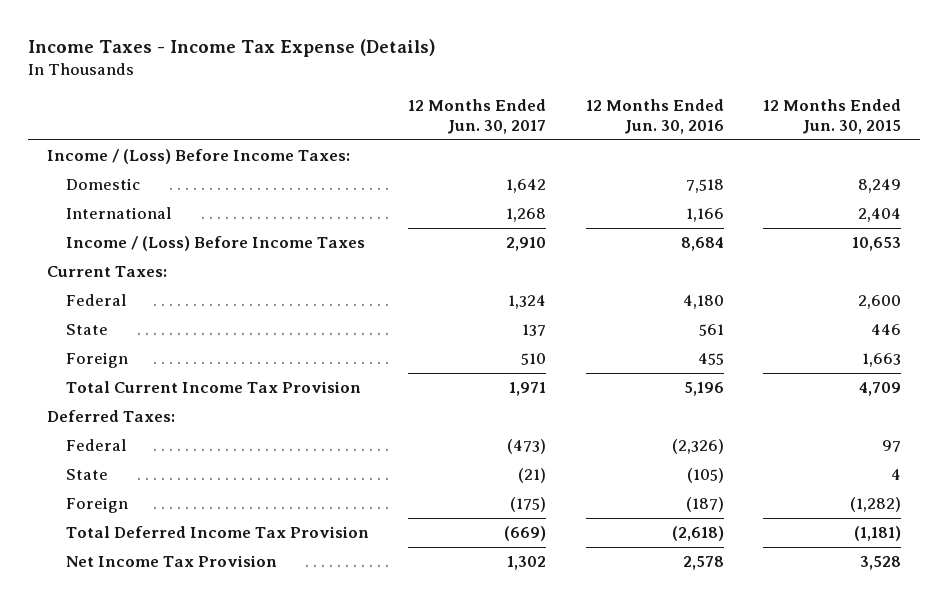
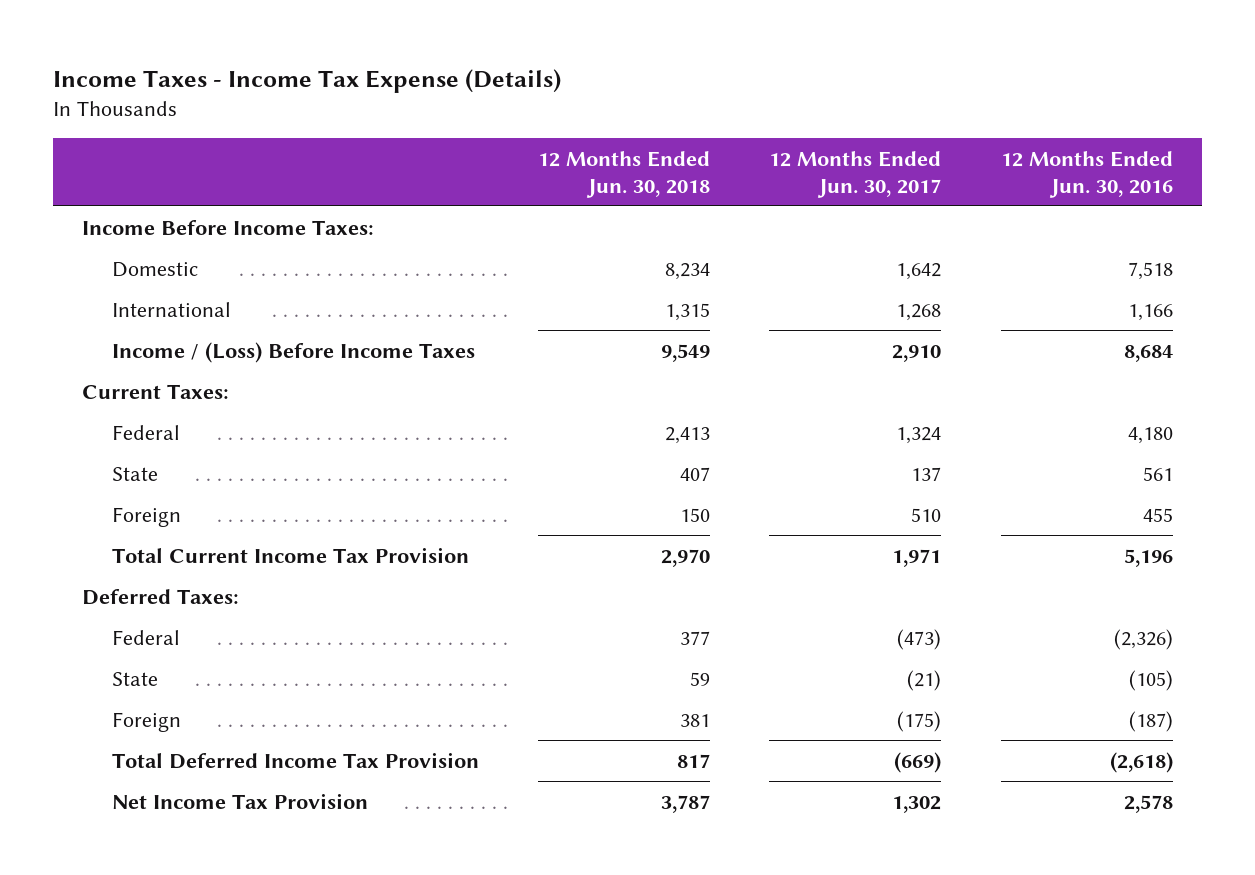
[762,99,901,135] 12 Months Ended Jun. 30, 2015 -> none
none -> [538,150,711,198] 12 Months Ended Jun. 30, 2018
[47,148,351,164] Income / (Loss) Before Income Taxes: -> [82,219,375,235] Income Before Income Taxes:

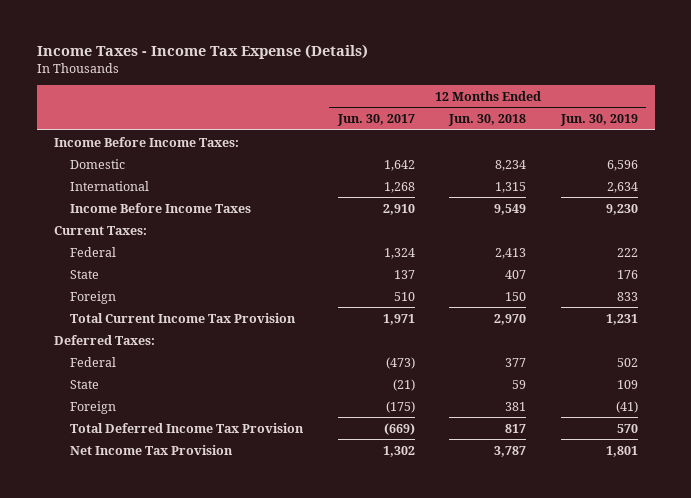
[1000,150,1173,198] 12 Months Ended Jun. 30, 2016 -> none
none -> [559,114,638,127] Jun. 30, 2019
[111,341,475,363] Income / (Loss) Before Income Taxes -> [70,202,252,213] Income Before Income Taxes

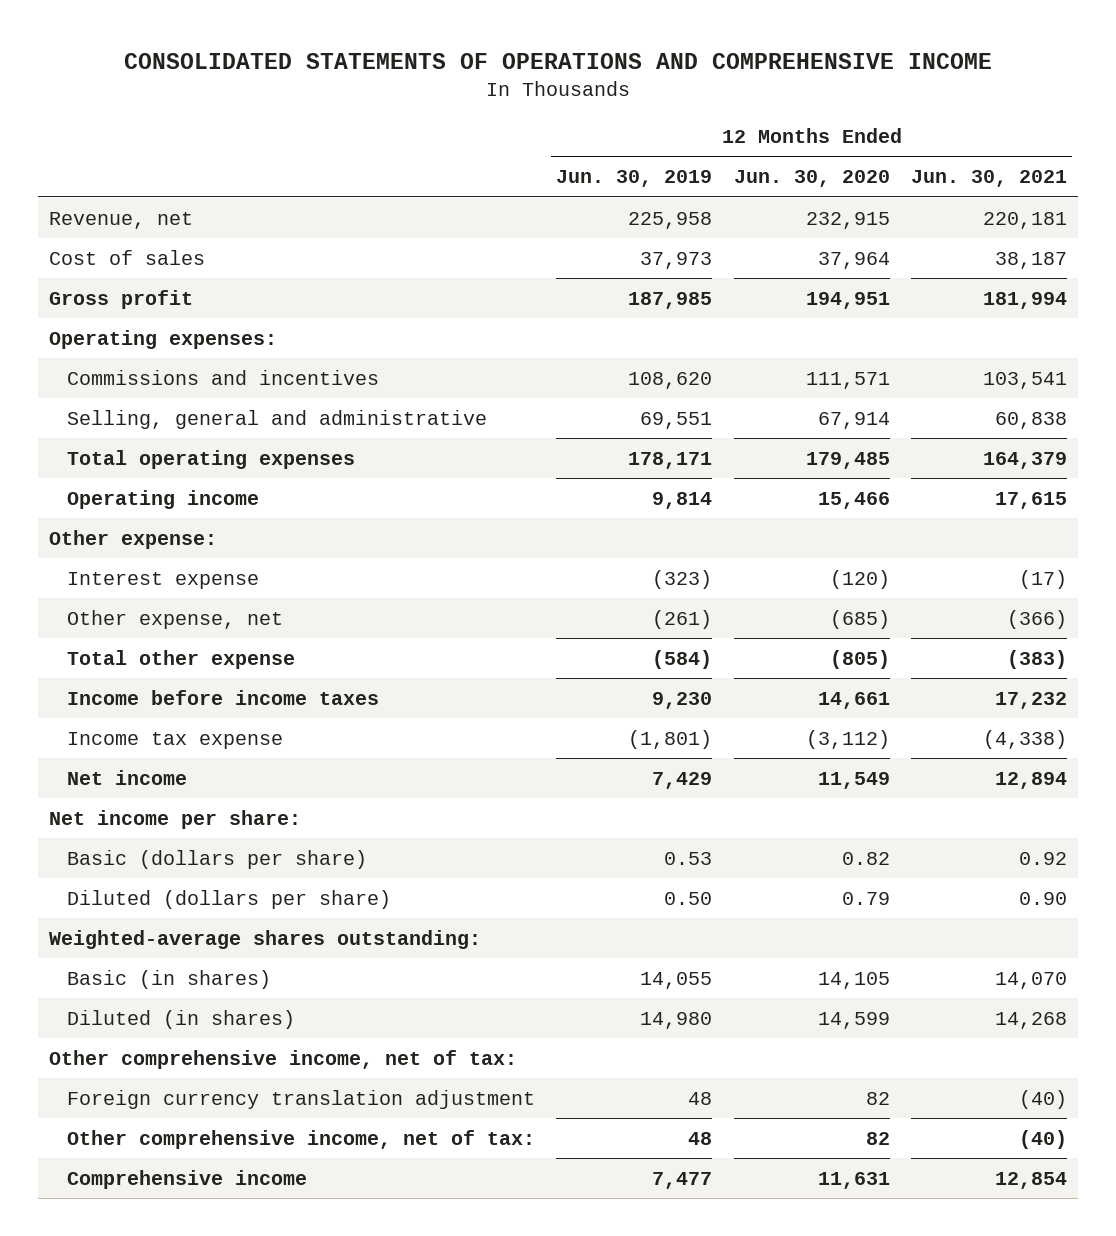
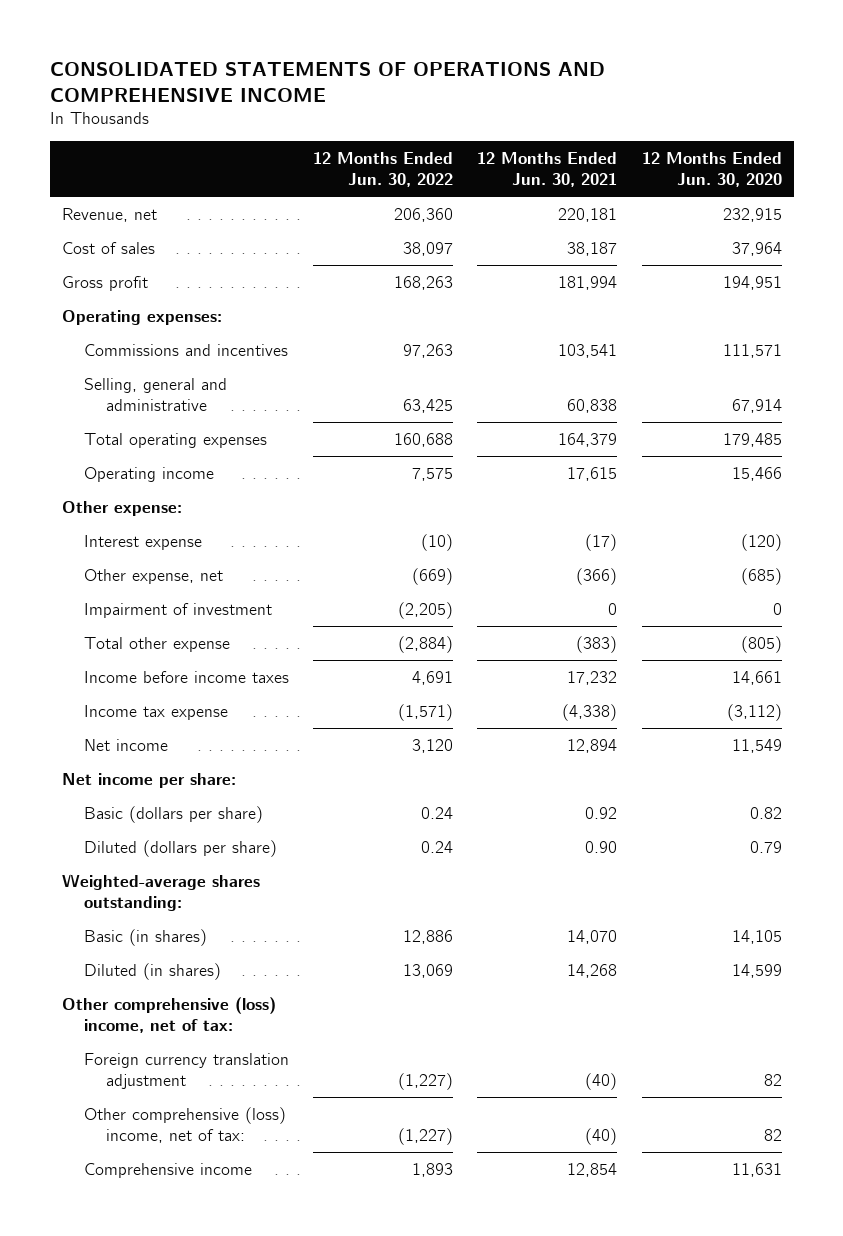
[556,169,713,187] Jun. 30, 2019 -> none
none -> [313,151,454,188] 12 Months Ended Jun. 30, 2022
none -> [83,602,272,618] Impairment of investment
[49,1049,518,1069] Other comprehensive income, net of tax: -> [61,996,276,1034] Other comprehensive (loss) income, net of tax:
[66,1129,535,1149] Other comprehensive income, net of tax: -> [83,1106,286,1144] Other comprehensive (loss) income, net of tax:

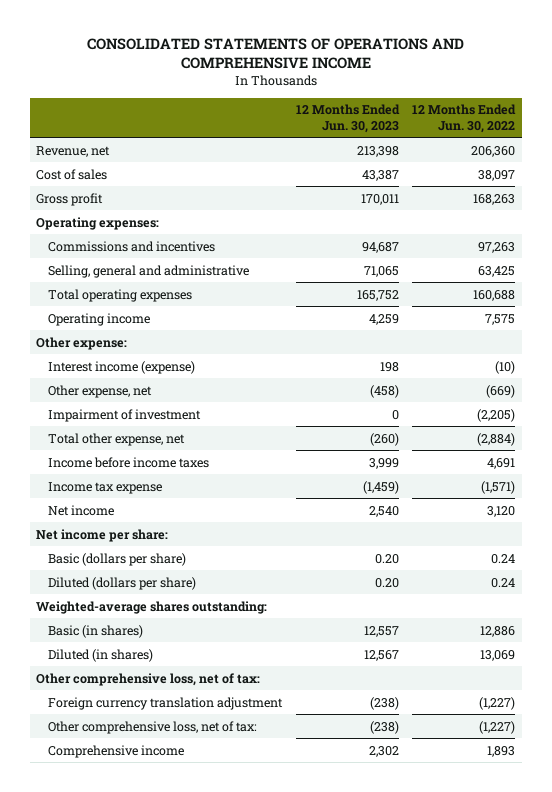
[477,151,618,188] 12 Months Ended Jun. 30, 2021 -> none
[641,151,782,188] 12 Months Ended Jun. 30, 2020 -> none
none -> [295,104,400,133] 12 Months Ended Jun. 30, 2023
[83,534,202,550] Interest expense -> [48,360,196,374] Interest income (expense)
[83,636,230,652] Total other expense -> [48,432,186,446] Total other expense, net
[61,996,276,1034] Other comprehensive (loss) income, net of tax: -> [36,672,261,686] Other comprehensive loss, net of tax:
[83,1106,286,1144] Other comprehensive (loss) income, net of tax: -> [48,720,258,734] Other comprehensive loss, net of tax:

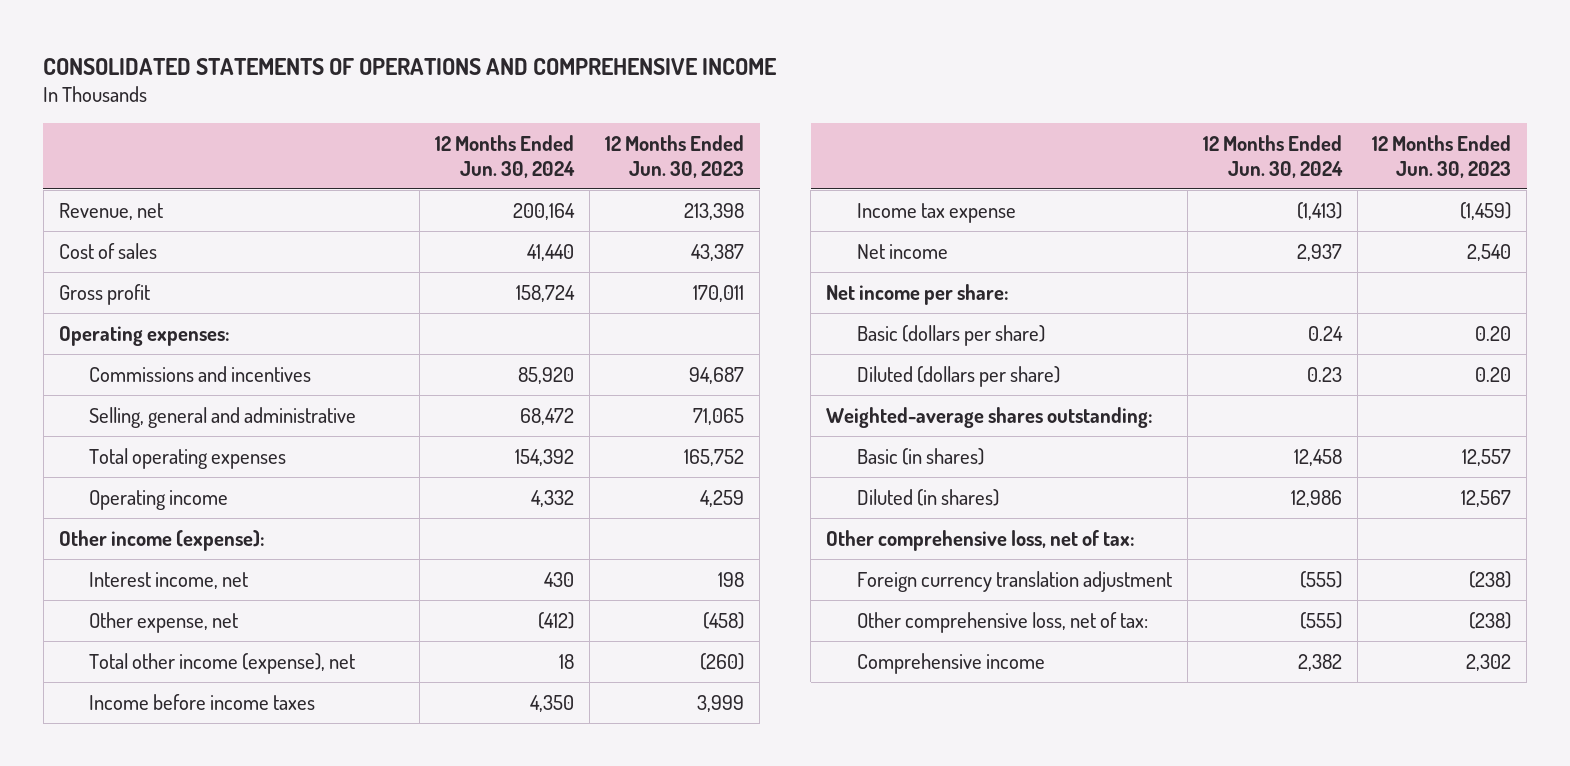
[412,104,517,133] 12 Months Ended Jun. 30, 2022 -> none
none -> [435,134,576,178] 12 Months Ended Jun. 30, 2024
[36,336,128,350] Other expense: -> [58,529,265,551] Other income (expense):
[48,360,196,374] Interest income (expense) -> [89,571,249,589] Interest income, net
[48,408,202,422] Impairment of investment -> none
[48,432,186,446] Total other expense, net -> [89,652,356,674] Total other income (expense), net

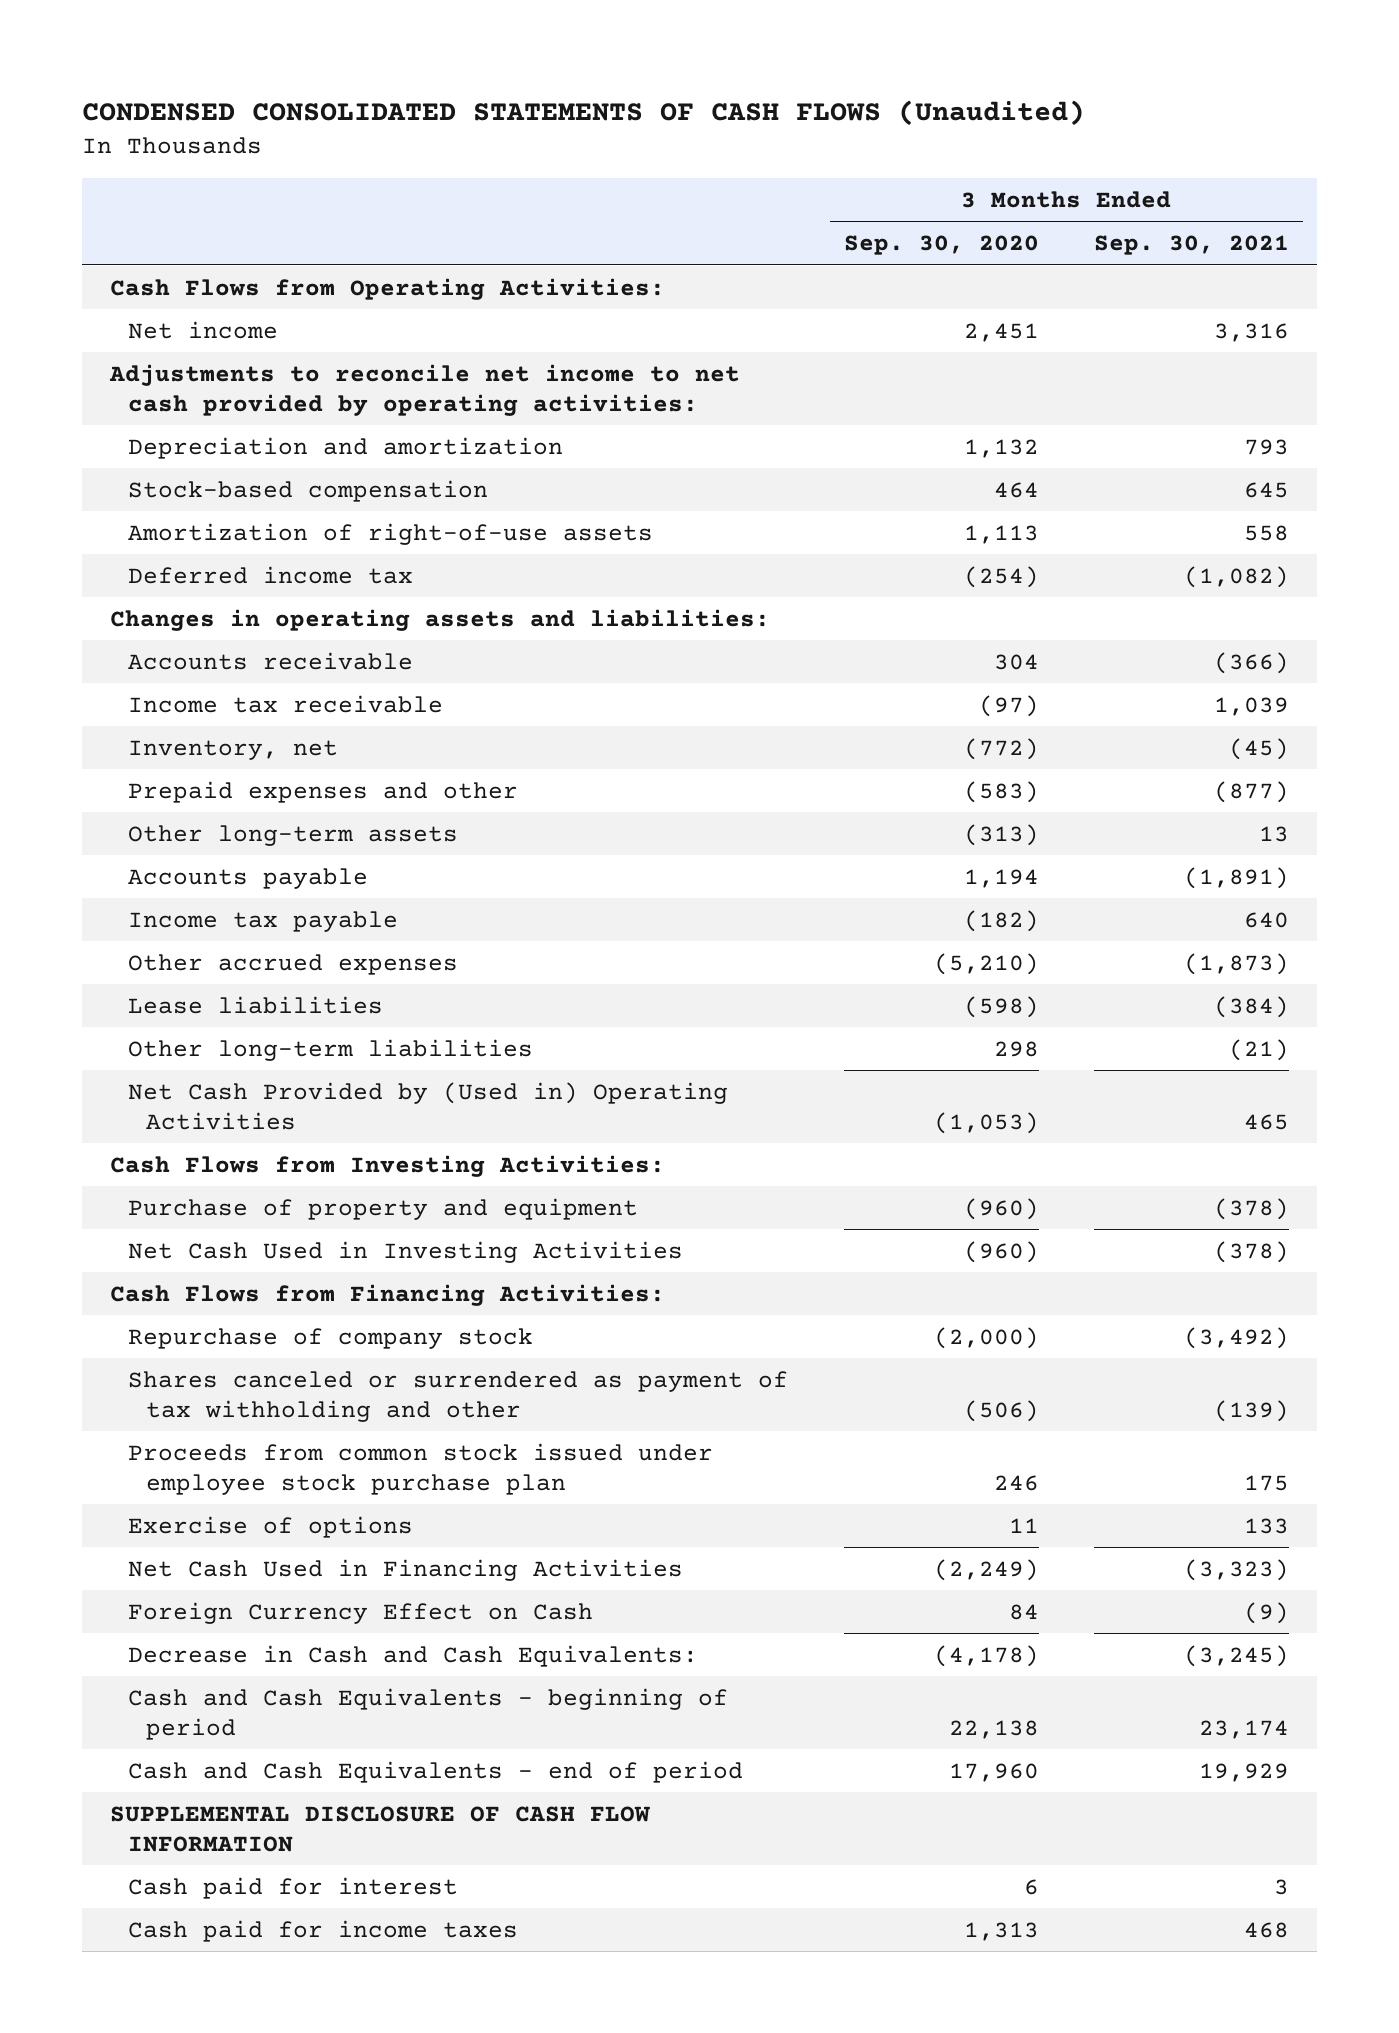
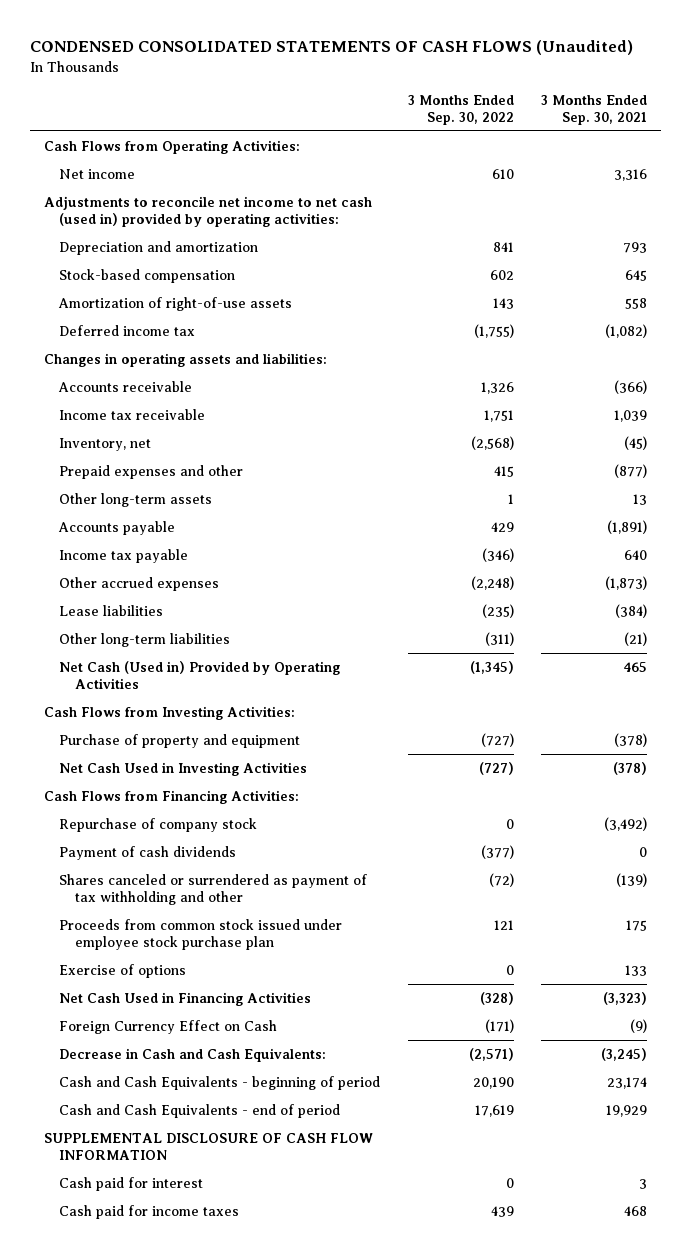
[843,235,1039,256] Sep. 30, 2020 -> none
none -> [407,94,514,125] 3 Months Ended Sep. 30, 2022
[108,363,740,416] Adjustments to reconcile net income to net cash provided by operating activities: -> [43,196,372,227] Adjustments to reconcile net income to net cash (used in) provided by operating activities:
[127,1081,728,1130] Net Cash Provided by (Used in) Operating Activities -> [59,661,341,689] Net Cash (Used in) Provided by Operating Activities
none -> [59,846,237,861] Payment of cash dividends

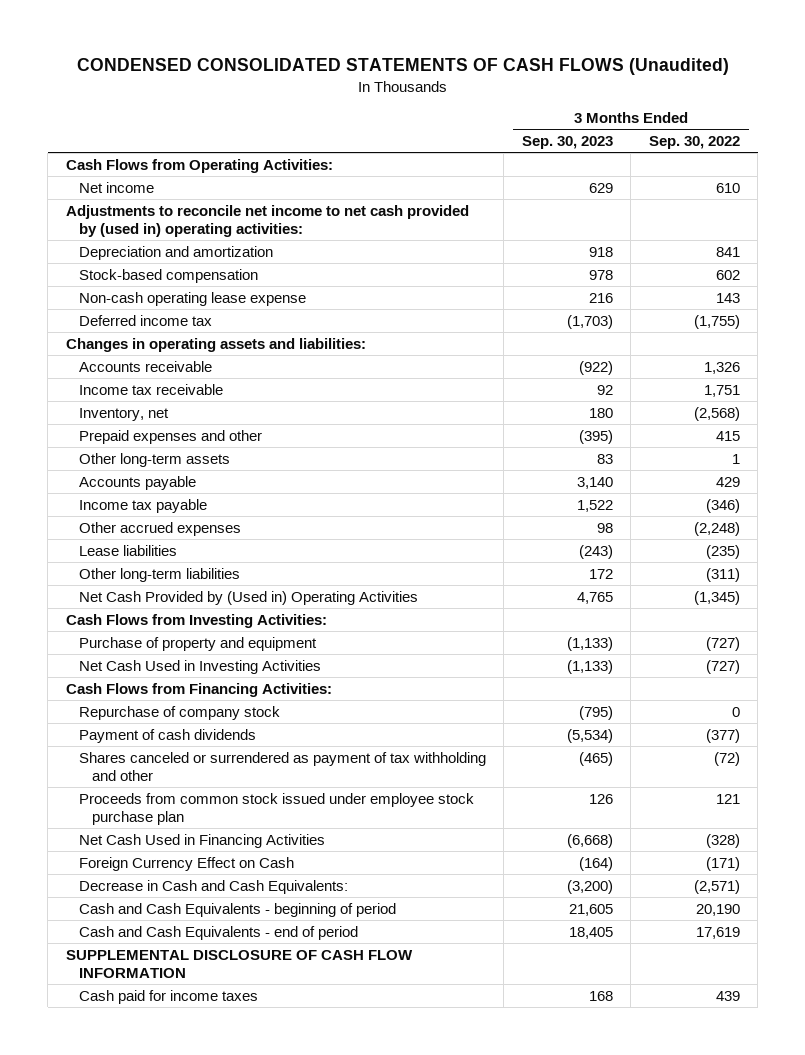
[540,94,647,125] 3 Months Ended Sep. 30, 2021 -> none
none -> [521,136,613,150] Sep. 30, 2023
[43,196,372,227] Adjustments to reconcile net income to net cash (used in) provided by operating activities: -> [65,204,469,238] Adjustments to reconcile net income to net cash provided by (used in) operating activities:
[58,297,293,312] Amortization of right-of-use assets -> [78,291,306,306] Non-cash operating lease expense
[59,661,341,689] Net Cash (Used in) Provided by Operating Activities -> [78,590,418,605] Net Cash Provided by (Used in) Operating Activities
[59,964,187,979] Exercise of options -> none
[59,1177,204,1192] Cash paid for interest -> none

